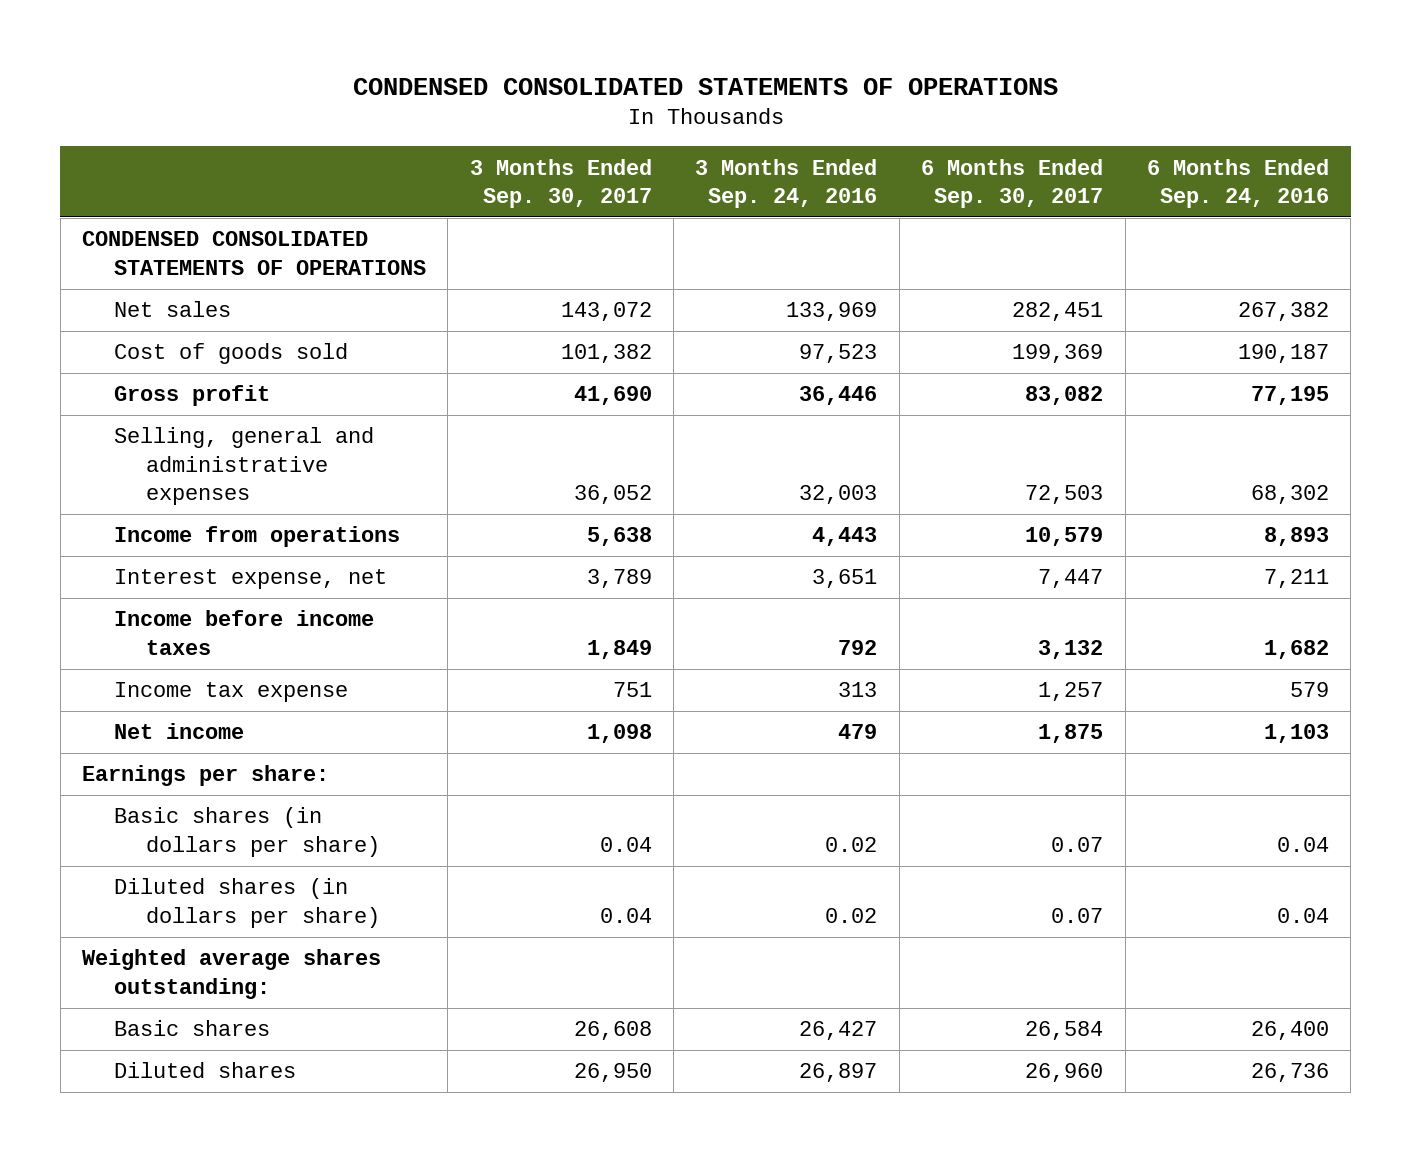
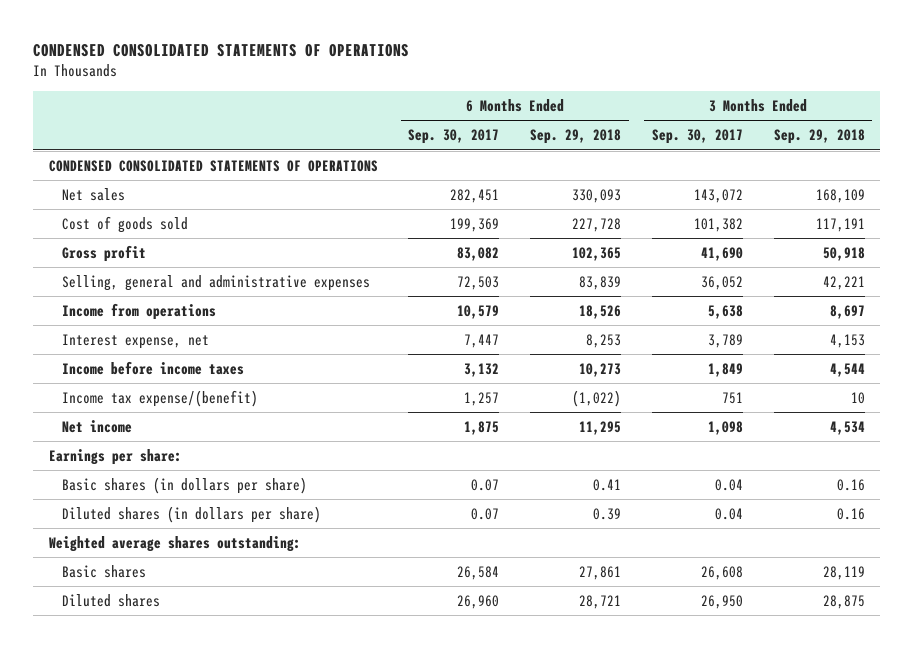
[695,158,878,209] 3 Months Ended Sep. 24, 2016 -> none
[1147,158,1330,209] 6 Months Ended Sep. 24, 2016 -> none
none -> [530,129,622,145] Sep. 29, 2018
none -> [773,129,865,145] Sep. 29, 2018
[113,682,348,703] Income tax expense -> [61,389,258,407] Income tax expense/(benefit)

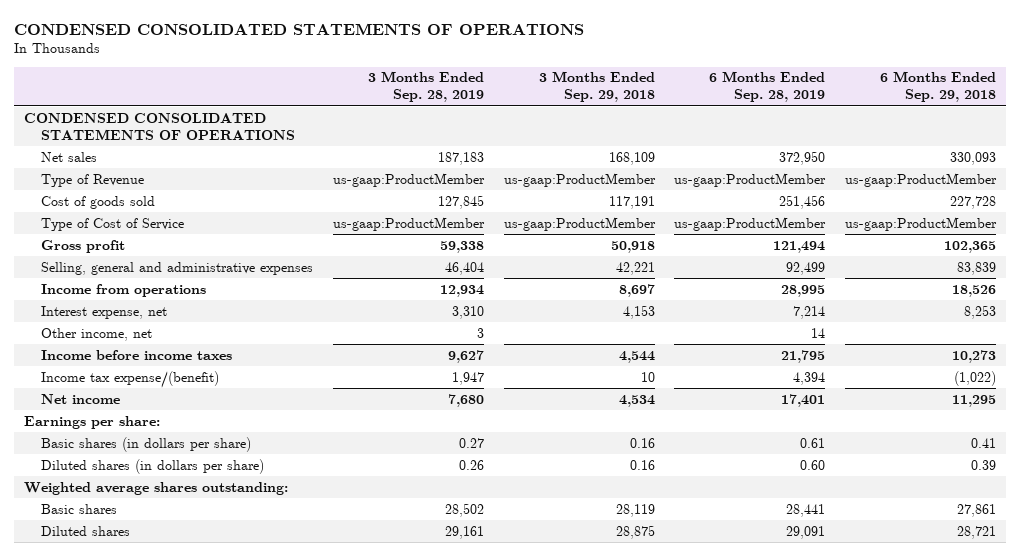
[408,129,500,145] Sep. 30, 2017 -> none
[651,129,743,145] Sep. 30, 2017 -> none
none -> [367,71,484,103] 3 Months Ended Sep. 28, 2019
none -> [709,71,826,103] 6 Months Ended Sep. 28, 2019
none -> [40,173,144,187] Type of Revenue
none -> [40,217,184,231] Type of Cost of Service
none -> [40,327,152,341] Other income, net

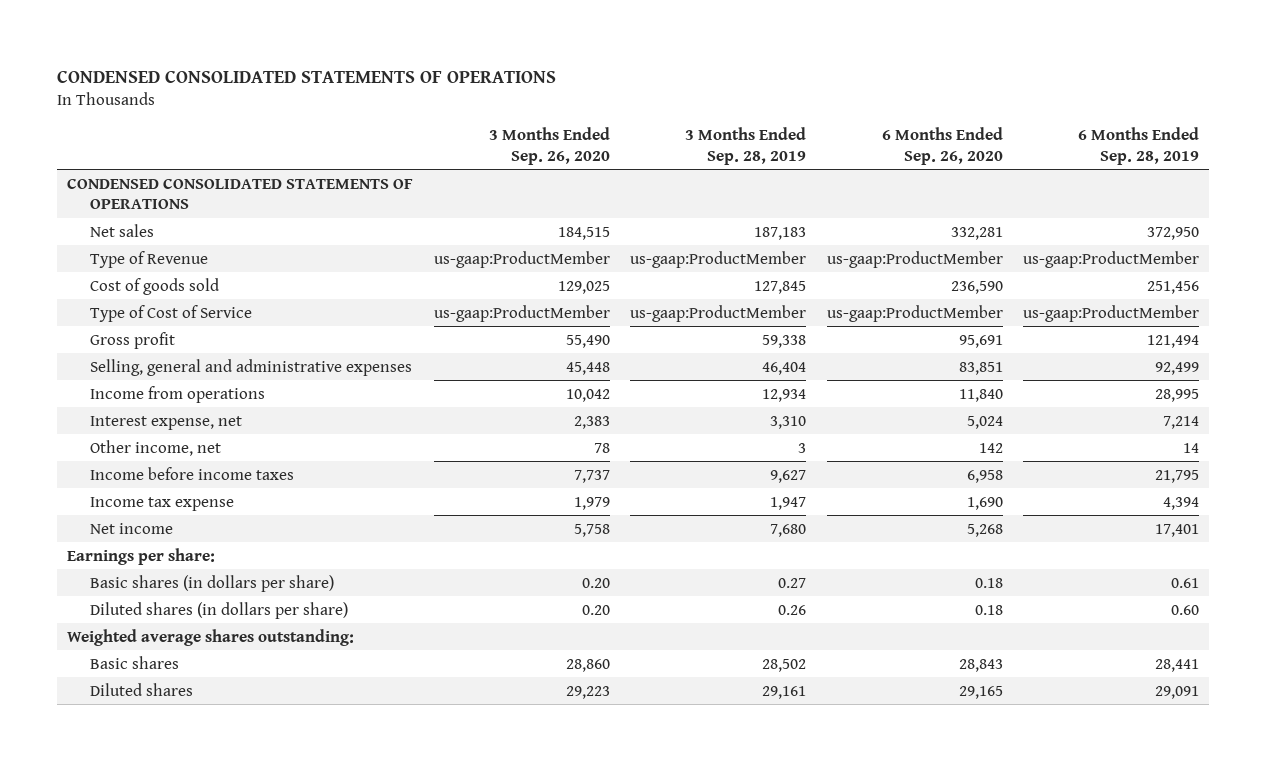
[538,71,655,103] 3 Months Ended Sep. 29, 2018 -> none
[880,71,997,103] 6 Months Ended Sep. 29, 2018 -> none
none -> [488,127,610,166] 3 Months Ended Sep. 26, 2020
none -> [881,127,1003,166] 6 Months Ended Sep. 26, 2020
[40,370,219,388] Income tax expense/(benefit) -> [89,496,234,511] Income tax expense

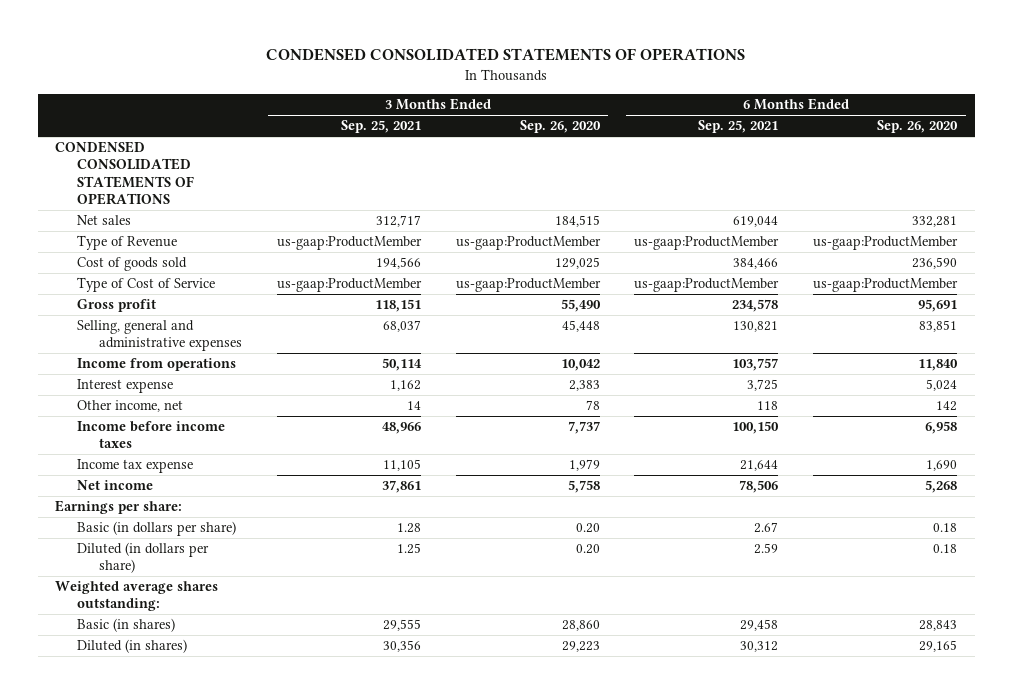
[685,127,807,166] 3 Months Ended Sep. 28, 2019 -> none
[1077,127,1199,166] 6 Months Ended Sep. 28, 2019 -> none
none -> [340,120,421,134] Sep. 25, 2021
none -> [698,120,779,134] Sep. 25, 2021
[89,415,242,430] Interest expense, net -> [77,379,174,394] Interest expense
[89,574,334,592] Basic shares (in dollars per share) -> [77,521,237,537] Basic (in dollars per share)
[89,601,348,619] Diluted shares (in dollars per share) -> [77,542,210,574] Diluted (in dollars per share)
[89,655,179,669] Basic shares -> [77,618,176,633] Basic (in shares)
[89,682,193,696] Diluted shares -> [77,639,188,654] Diluted (in shares)

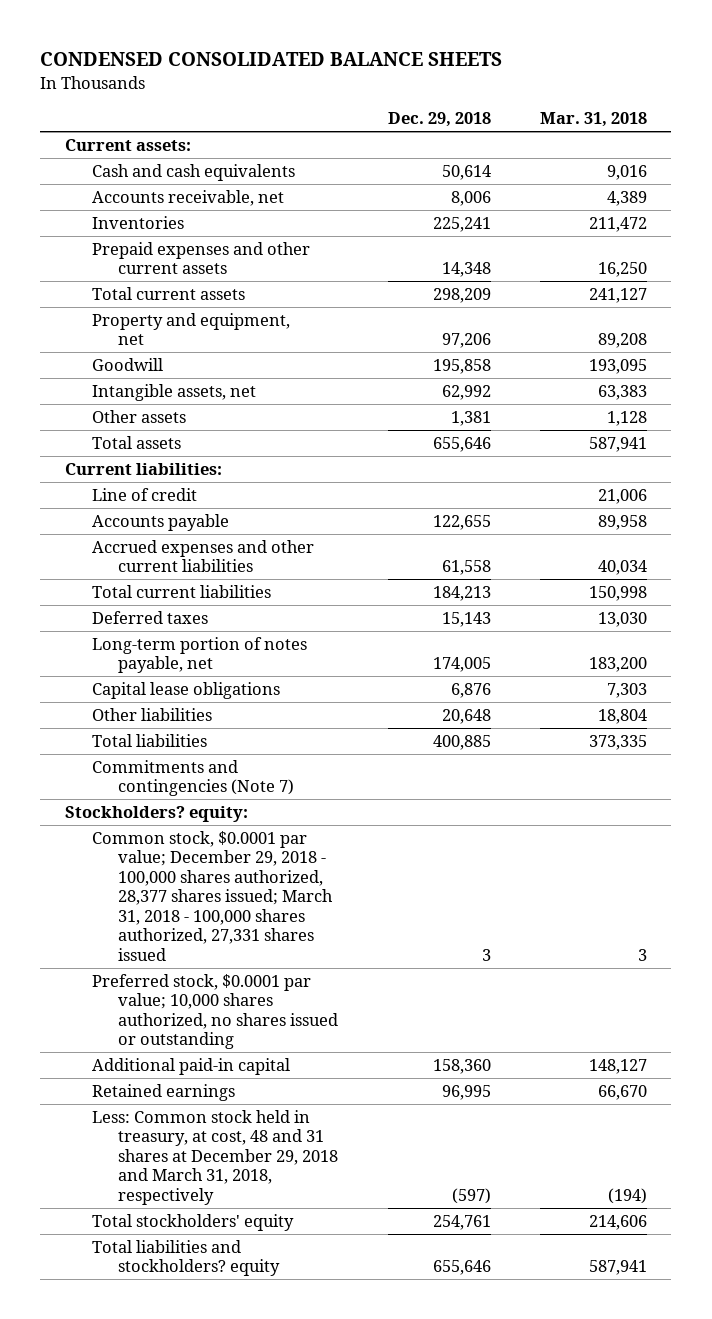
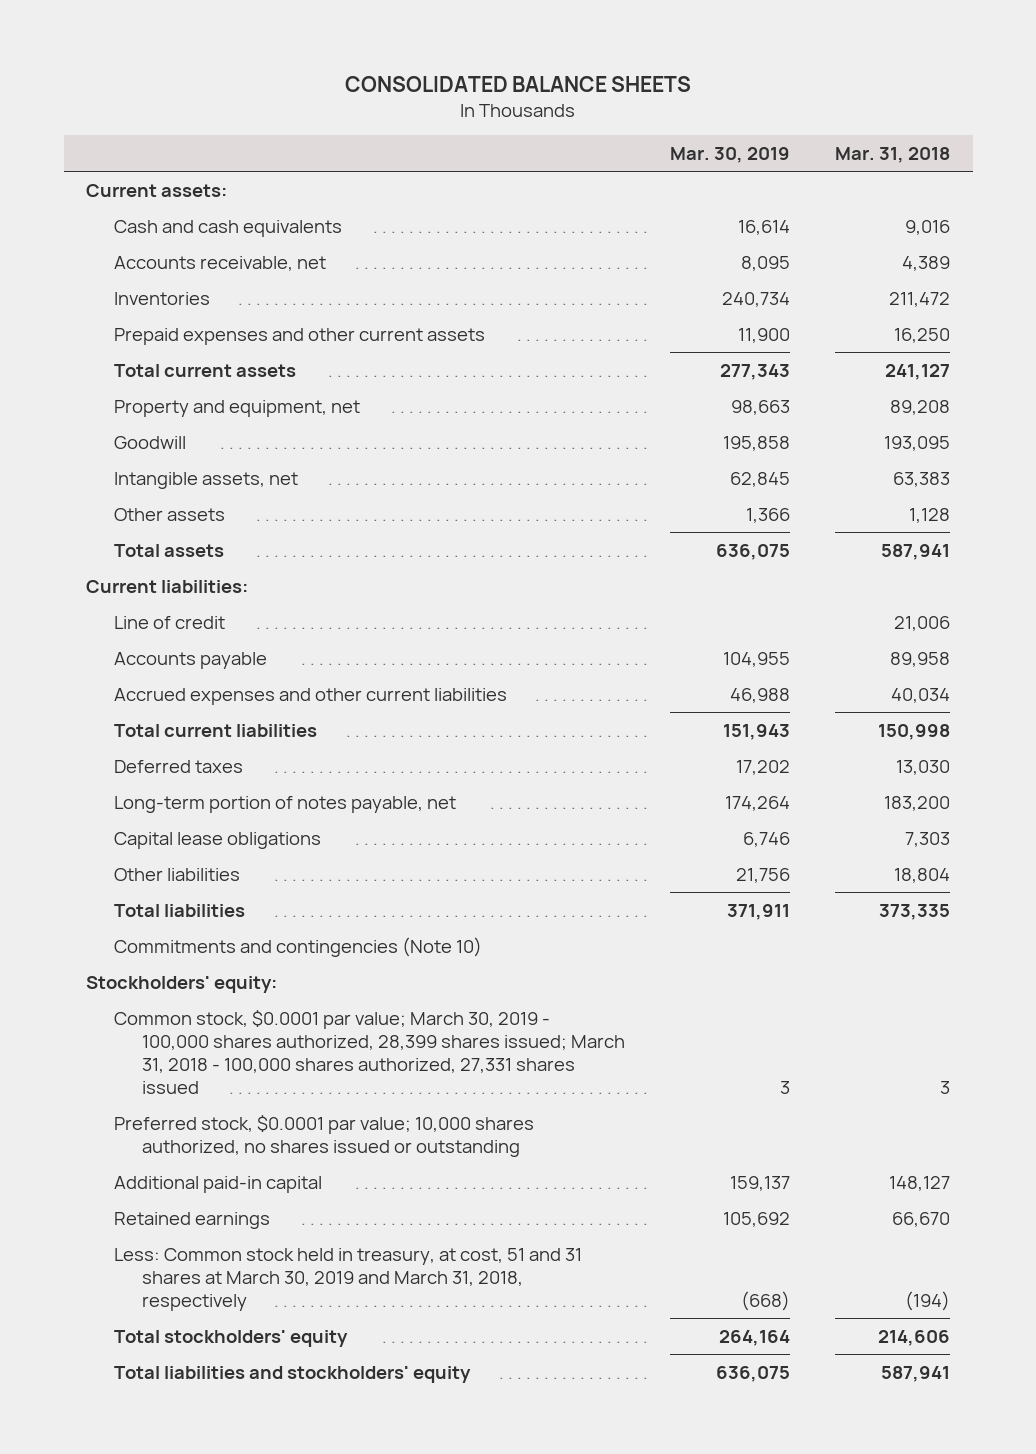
[40,52,503,67] CONDENSED CONSOLIDATED BALANCE SHEETS -> [345,75,692,92] CONSOLIDATED BALANCE SHEETS
[387,112,491,128] Dec. 29, 2018 -> none
none -> [670,146,791,163] Mar. 30, 2019
[91,759,295,797] Commitments and contingencies (Note 7) -> [114,936,483,957] Commitments and contingencies (Note 10)
[65,805,249,822] Stockholders? equity: -> [86,975,278,993] Stockholders' equity:
[91,830,334,961] Common stock, $0.0001 par value; December 29, 2018 - 100,000 shares authorized, 28,377 shares issued; March 31, 2018 - 100,000 shares authorized, 27,331 shares issued -> [114,1009,626,1095] Common stock, $0.0001 par value; March 30, 2019 - 100,000 shares authorized, 28,399 shares issued; March 31, 2018 - 100,000 shares authorized, 27,331 shares issued
[91,1109,339,1205] Less: Common stock held in treasury, at cost, 48 and 31 shares at December 29, 2018 and March 31, 2018, respectively -> [114,1247,583,1311] Less: Common stock held in treasury, at cost, 51 and 31 shares at March 30, 2019 and March 31, 2018, respectively
[91,1239,281,1277] Total liabilities and stockholders? equity -> [114,1365,472,1383] Total liabilities and stockholders' equity

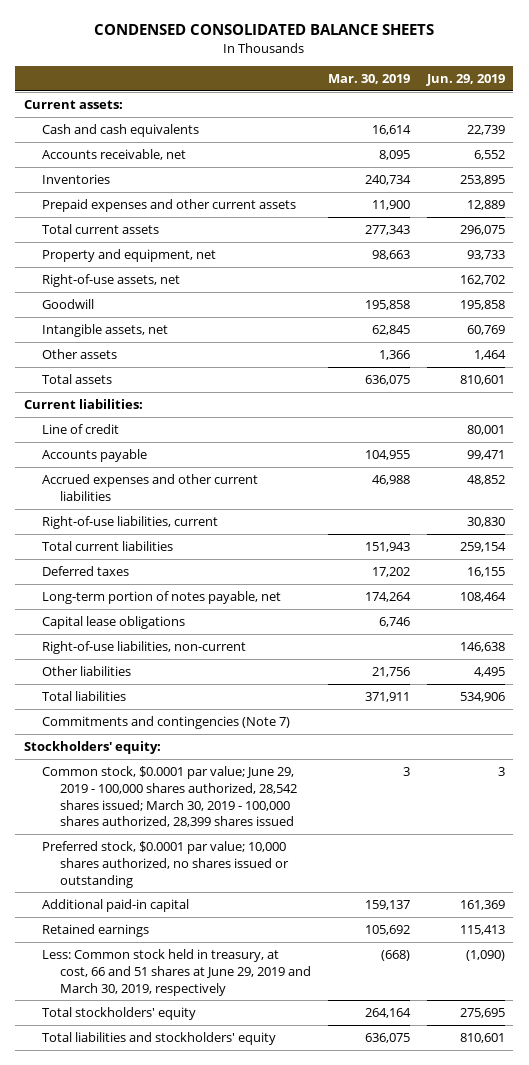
[345,75,692,92] CONSOLIDATED BALANCE SHEETS -> [94,24,435,36] CONDENSED CONSOLIDATED BALANCE SHEETS
[835,146,951,163] Mar. 31, 2018 -> none
none -> [425,73,505,86] Jun. 29, 2019
none -> [41,273,180,287] Right-of-use assets, net
none -> [41,515,218,529] Right-of-use liabilities, current
none -> [41,640,246,654] Right-of-use liabilities, non-current
[114,936,483,957] Commitments and contingencies (Note 10) -> [41,715,290,729] Commitments and contingencies (Note 7)
[114,1009,626,1095] Common stock, $0.0001 par value; March 30, 2019 - 100,000 shares authorized, 28,399 shares issued; March 31, 2018 - 100,000 shares authorized, 27,331 shares issued -> [41,765,297,828] Common stock, $0.0001 par value; June 29, 2019 - 100,000 shares authorized, 28,542 shares issued; March 30, 2019 - 100,000 shares authorized, 28,399 shares issued
[114,1247,583,1311] Less: Common stock held in treasury, at cost, 51 and 31 shares at March 30, 2019 and March 31, 2018, respectively -> [41,948,311,996] Less: Common stock held in treasury, at cost, 66 and 51 shares at June 29, 2019 and March 30, 2019, respectively

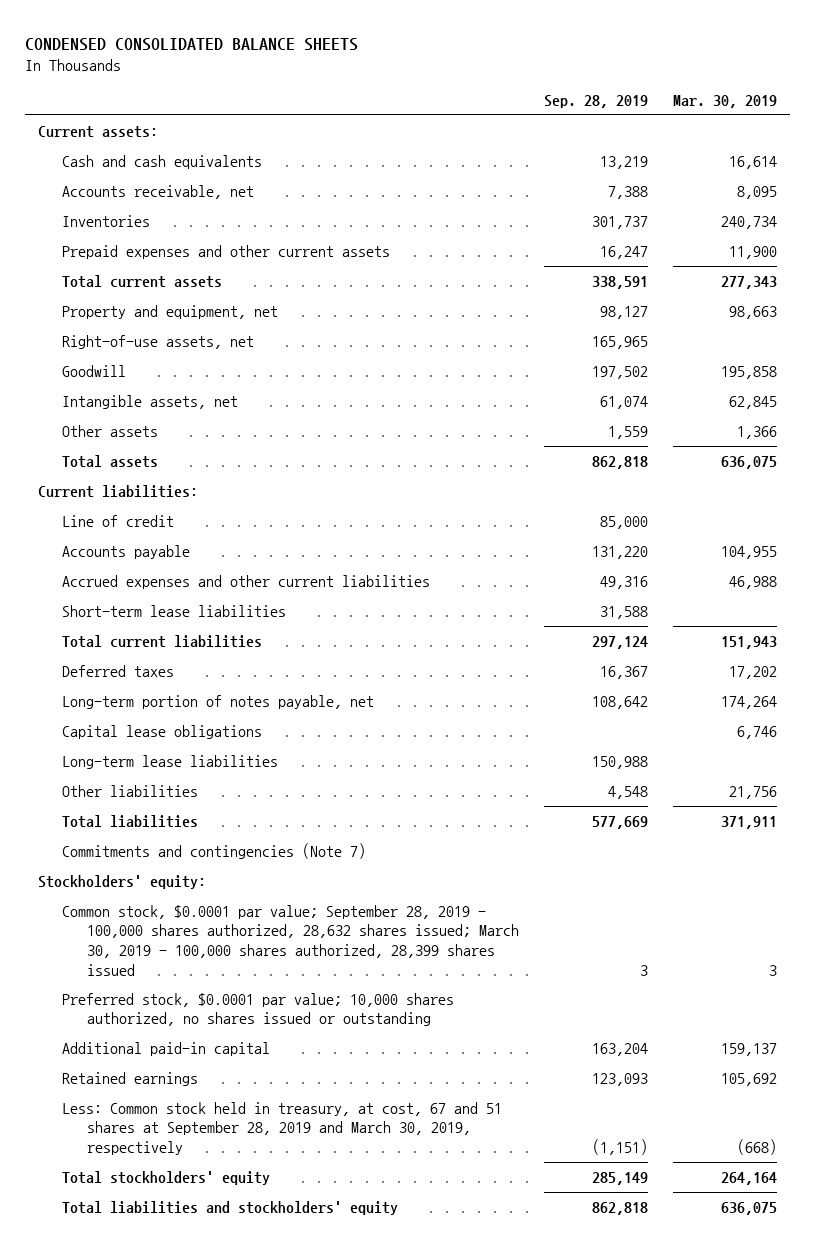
[425,73,505,86] Jun. 29, 2019 -> none
none -> [544,94,649,108] Sep. 28, 2019
[41,515,218,529] Right-of-use liabilities, current -> [62,604,287,617] Short-term lease liabilities
[41,640,246,654] Right-of-use liabilities, non-current -> [62,754,279,769] Long-term lease liabilities
[41,765,297,828] Common stock, $0.0001 par value; June 29, 2019 - 100,000 shares authorized, 28,542 shares issued; March 30, 2019 - 100,000 shares authorized, 28,399 shares issued -> [62,904,519,976] Common stock, $0.0001 par value; September 28, 2019 - 100,000 shares authorized, 28,632 shares issued; March 30, 2019 - 100,000 shares authorized, 28,399 shares issued
[41,948,311,996] Less: Common stock held in treasury, at cost, 66 and 51 shares at June 29, 2019 and March 30, 2019, respectively -> [62,1101,503,1155] Less: Common stock held in treasury, at cost, 67 and 51 shares at September 28, 2019 and March 30, 2019, respectively

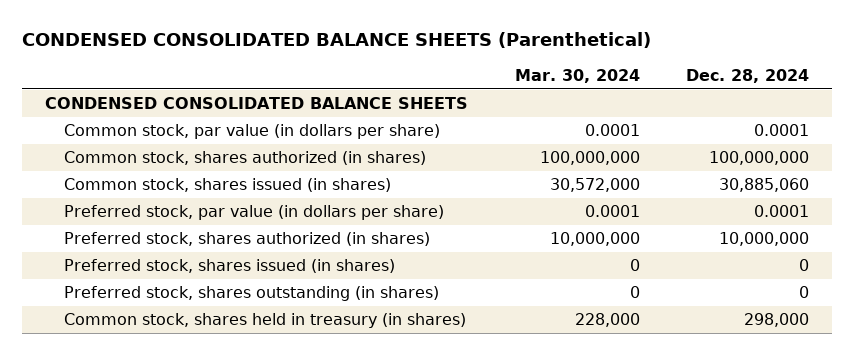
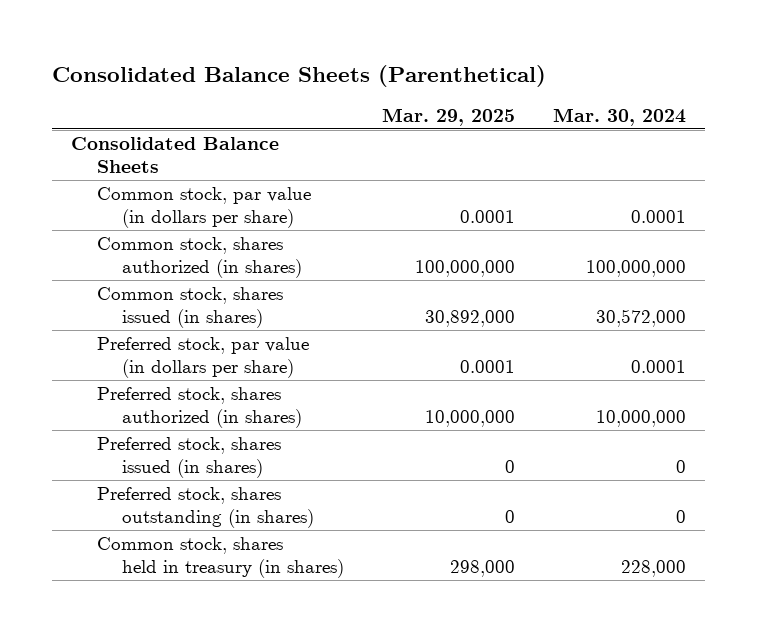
[22,32,652,49] CONDENSED CONSOLIDATED BALANCE SHEETS (Parenthetical) -> [52,65,547,88] Consolidated Balance Sheets (Parenthetical)
[685,68,809,83] Dec. 28, 2024 -> none
none -> [381,107,515,126] Mar. 29, 2025
[45,97,469,110] CONDENSED CONSOLIDATED BALANCE SHEETS -> [71,137,280,174] Consolidated Balance Sheets

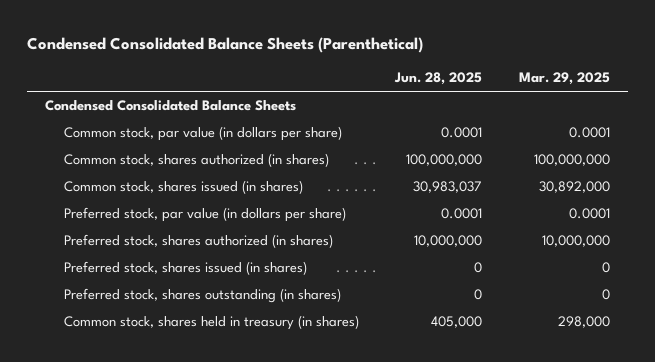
[52,65,547,88] Consolidated Balance Sheets (Parenthetical) -> [26,37,423,54] Condensed Consolidated Balance Sheets (Parenthetical)
[552,107,686,126] Mar. 30, 2024 -> none
none -> [394,72,483,86] Jun. 28, 2025
[71,137,280,174] Consolidated Balance Sheets -> [45,100,297,112] Condensed Consolidated Balance Sheets

